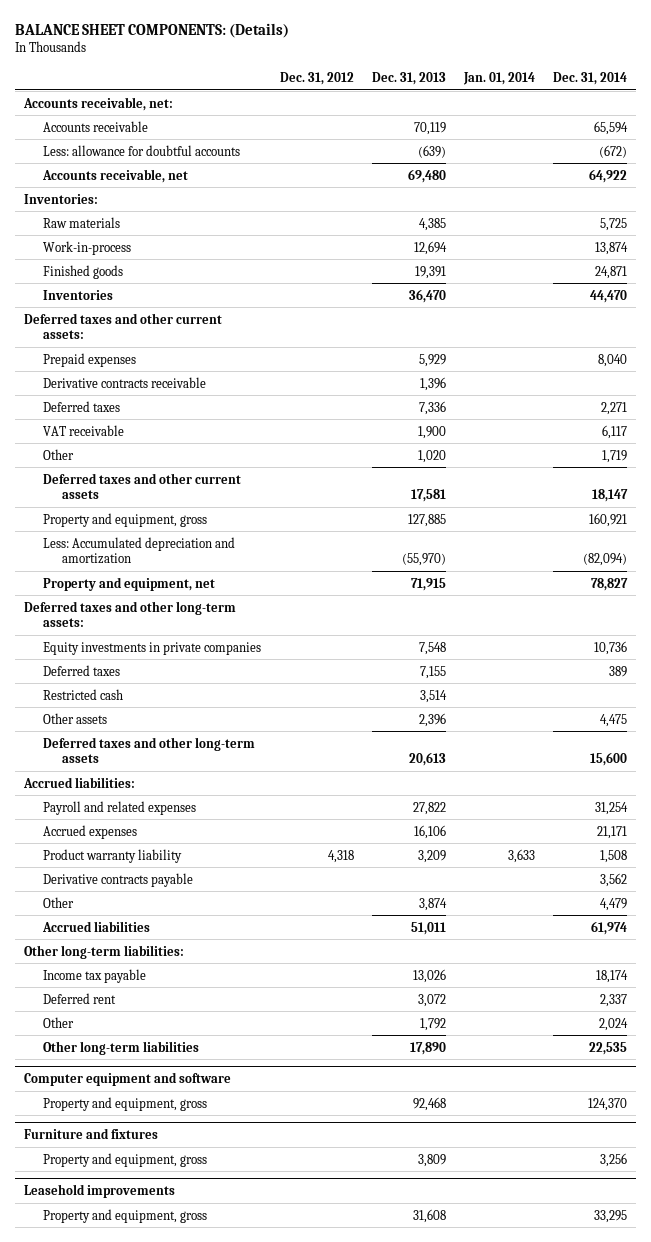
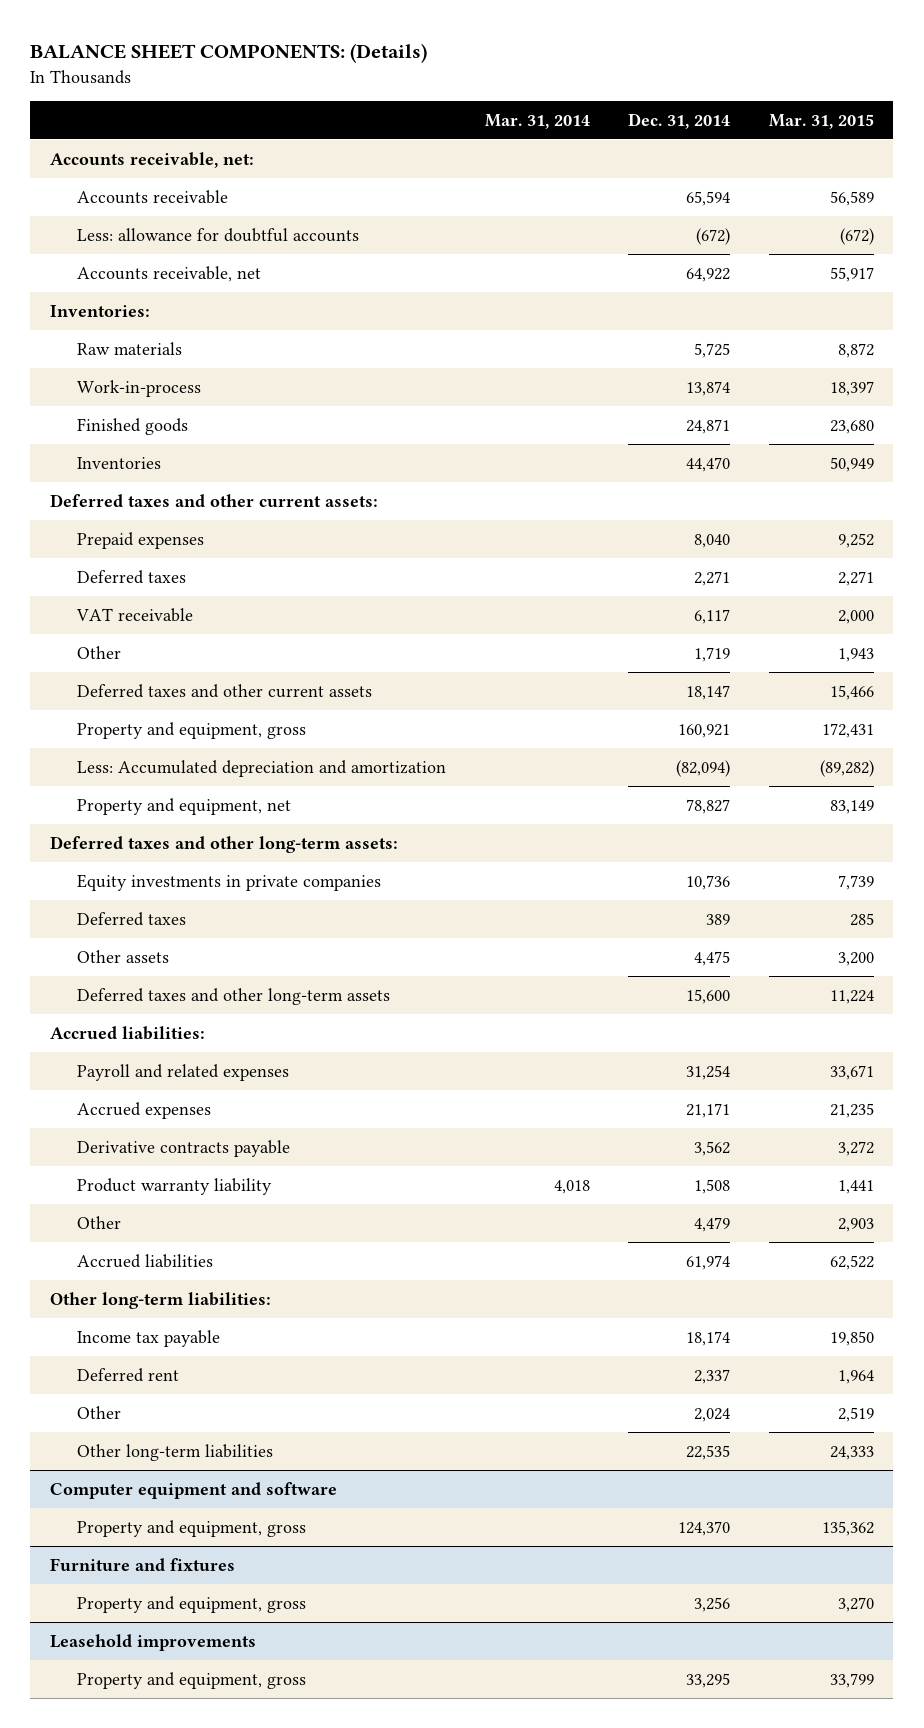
[279,71,354,85] Dec. 31, 2012 -> none
[371,71,446,85] Dec. 31, 2013 -> none
[463,71,536,85] Jan. 01, 2014 -> none
none -> [484,113,590,129] Mar. 31, 2014
none -> [769,113,875,129] Mar. 31, 2015
[43,376,207,388] Derivative contracts receivable -> none
[43,688,124,700] Restricted cash -> none
[43,848,183,863] Product warranty liability -> [76,1177,272,1195] Product warranty liability

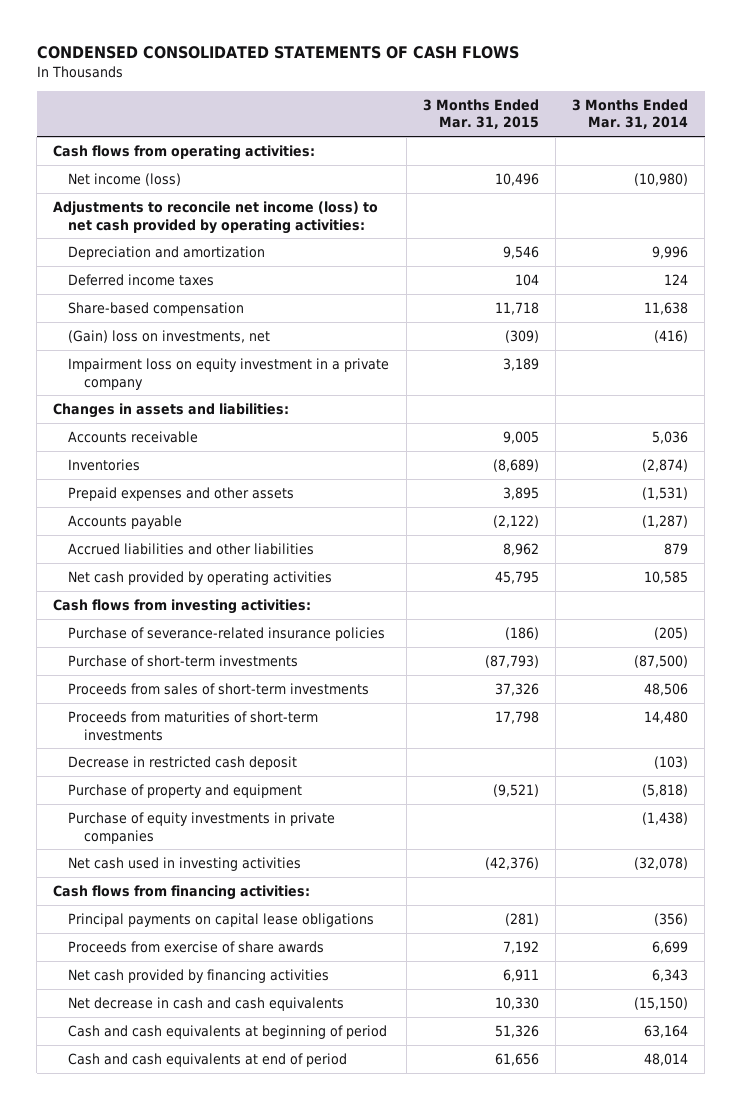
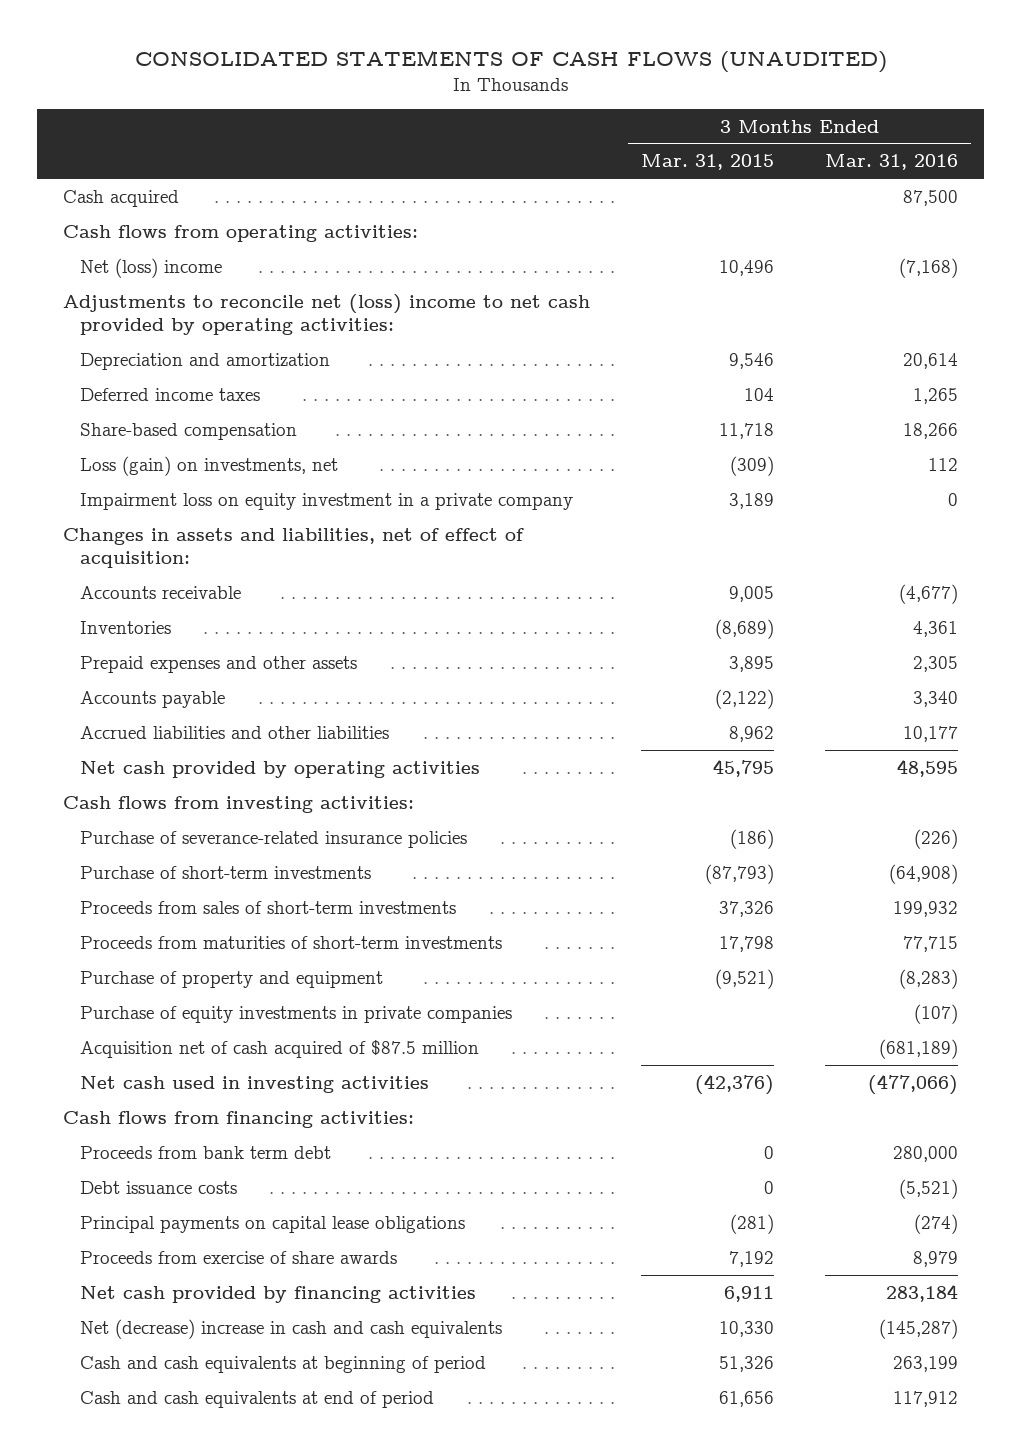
[36,46,519,60] CONDENSED CONSOLIDATED STATEMENTS OF CASH FLOWS -> [134,49,887,73] CONSOLIDATED STATEMENTS OF CASH FLOWS (UNAUDITED)
[571,98,688,130] 3 Months Ended Mar. 31, 2014 -> none
none -> [825,154,959,171] Mar. 31, 2016
none -> [62,189,179,207] Cash acquired
[68,172,182,186] Net income (loss) -> [80,257,223,278] Net (loss) income
[53,200,379,234] Adjustments to reconcile net income (loss) to net cash provided by operating activities: -> [62,293,590,335] Adjustments to reconcile net (loss) income to net cash provided by operating activities:
[68,329,271,343] (Gain) loss on investments, net -> [80,455,339,476] Loss (gain) on investments, net
[53,402,290,418] Changes in assets and liabilities: -> [62,527,524,568] Changes in assets and liabilities, net of effect of acquisition:
[68,755,298,770] Decrease in restricted cash deposit -> none
none -> [80,1039,480,1058] Acquisition net of cash acquired of $87.5 million
none -> [80,1145,332,1159] Proceeds from bank term debt
none -> [80,1180,238,1194] Debt issuance costs
[68,996,345,1011] Net decrease in cash and cash equivalents -> [80,1318,503,1339] Net (decrease) increase in cash and cash equivalents

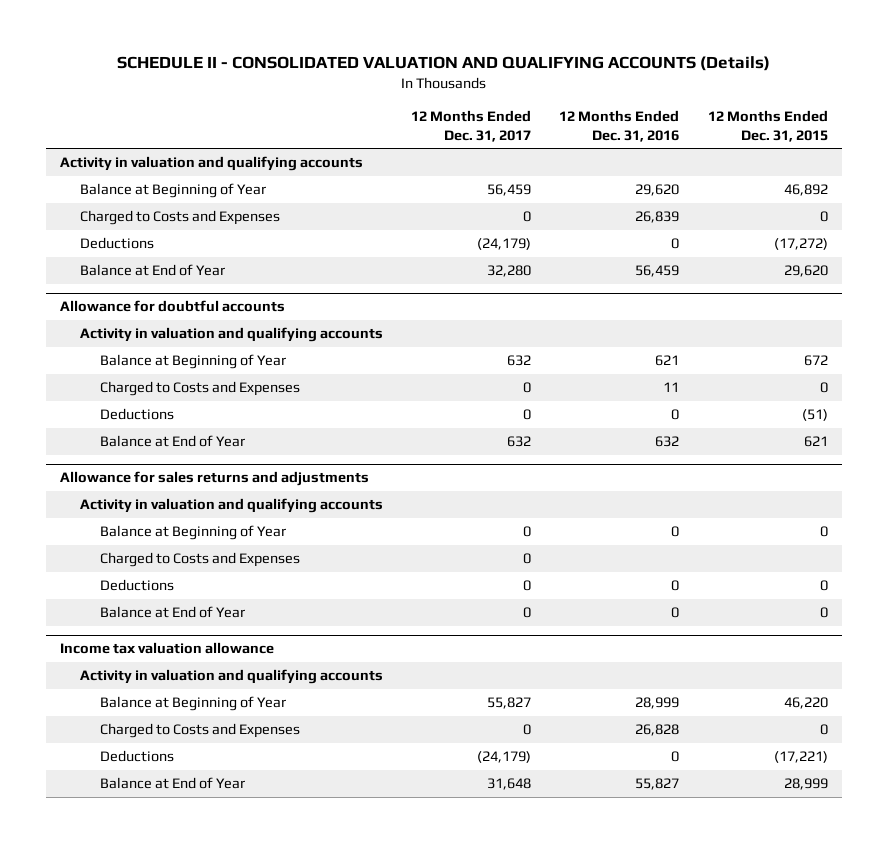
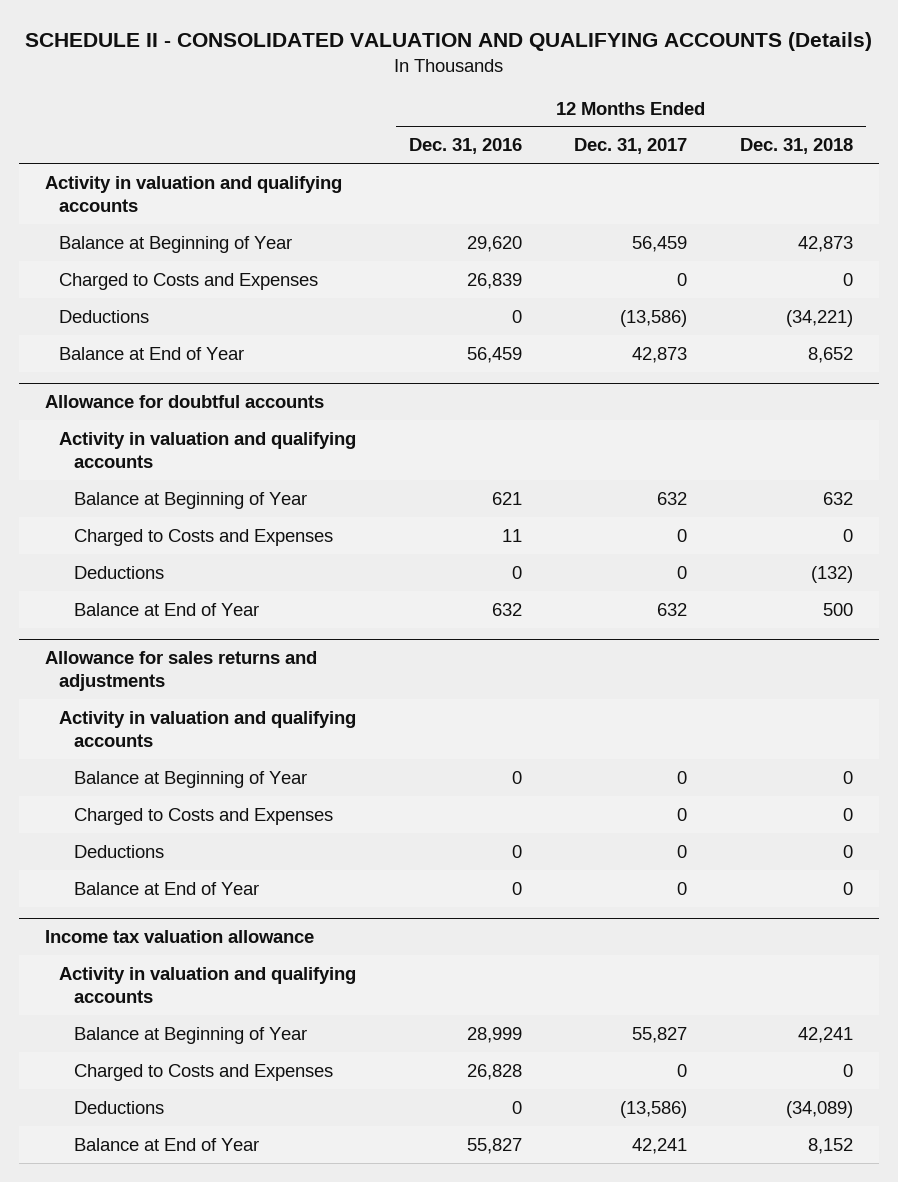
[707,110,828,142] 12 Months Ended Dec. 31, 2015 -> none
none -> [740,138,854,155] Dec. 31, 2018
[477,238,532,251] (24,179) -> [620,309,688,327] (13,586)
[487,265,532,278] 32,280 -> [632,346,688,363] 42,873
[477,751,532,764] (24,179) -> [620,1100,688,1118] (13,586)
[487,778,532,791] 31,648 -> [632,1137,688,1154] 42,241

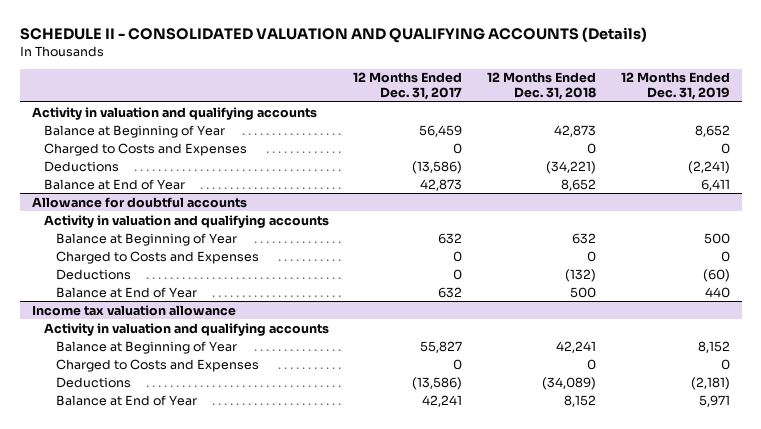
[408,138,522,155] Dec. 31, 2016 -> none
none -> [620,72,730,101] 12 Months Ended Dec. 31, 2019
[44,651,317,692] Allowance for sales returns and adjustments -> none
[59,710,357,747] Activity in valuation and qualifying accounts -> none
[73,770,307,788] Balance at Beginning of Year -> none
[73,807,333,825] Charged to Costs and Expenses -> none
[73,844,164,858] Deductions -> none
[73,881,259,895] Balance at End of Year -> none

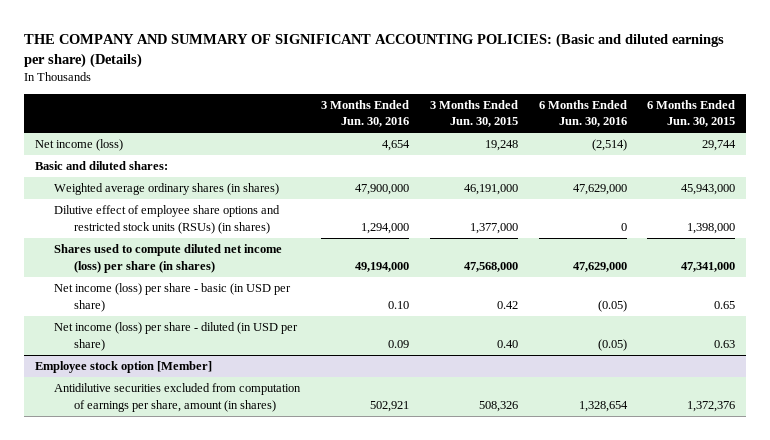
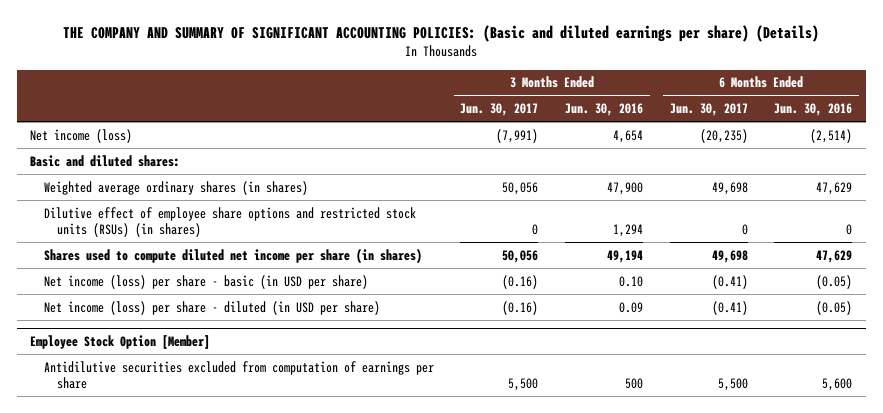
[429,100,518,128] 3 Months Ended Jun. 30, 2015 -> none
[647,100,736,128] 6 Months Ended Jun. 30, 2015 -> none
none -> [460,103,539,117] Jun. 30, 2017
none -> [669,103,748,117] Jun. 30, 2017
[355,184,410,196] 47,900,000 -> [607,181,644,195] 47,900
[572,184,627,196] 47,629,000 -> [816,181,853,195] 47,629
[361,222,410,234] 1,294,000 -> [613,224,644,238] 1,294
[54,244,283,273] Shares used to compute diluted net income (loss) per share (in shares) -> [43,247,422,264] Shares used to compute diluted net income per share (in shares)
[355,261,410,272] 49,194,000 -> [607,249,644,263] 49,194
[572,261,627,272] 47,629,000 -> [816,249,853,263] 47,629
[34,361,212,374] Employee stock option [Member] -> [30,334,211,349] Employee Stock Option [Member]
[54,383,302,412] Antidilutive securities excluded from computation of earnings per share, amount (in shares) -> [43,360,434,390] Antidilutive securities excluded from computation of earnings per share
[370,400,410,412] 502,921 -> [625,378,644,390] 500
[578,400,628,412] 1,328,654 -> [822,378,853,392] 5,600

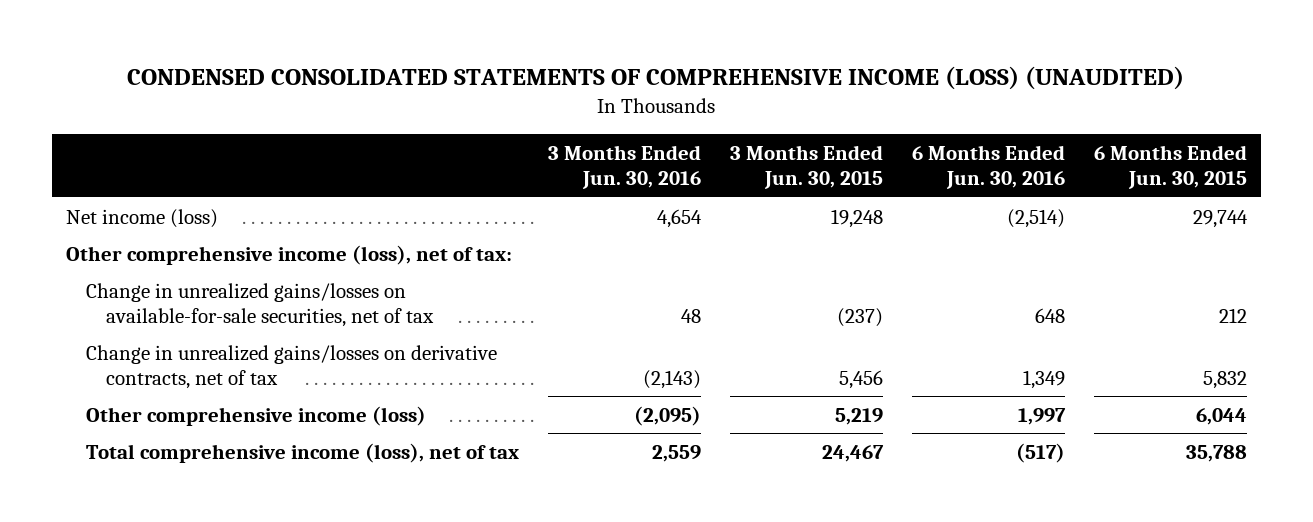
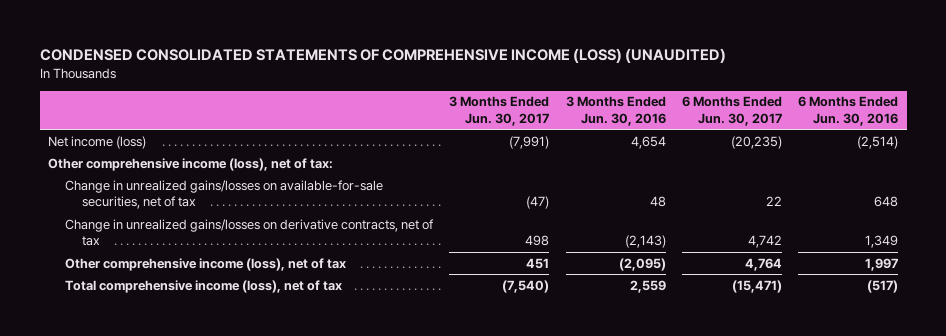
[729,145,883,190] 3 Months Ended Jun. 30, 2015 -> none
[1093,145,1247,190] 6 Months Ended Jun. 30, 2015 -> none
none -> [449,96,550,126] 3 Months Ended Jun. 30, 2017
none -> [681,96,782,126] 6 Months Ended Jun. 30, 2017
[86,405,427,426] Other comprehensive income (loss) -> [64,257,346,271] Other comprehensive income (loss), net of tax

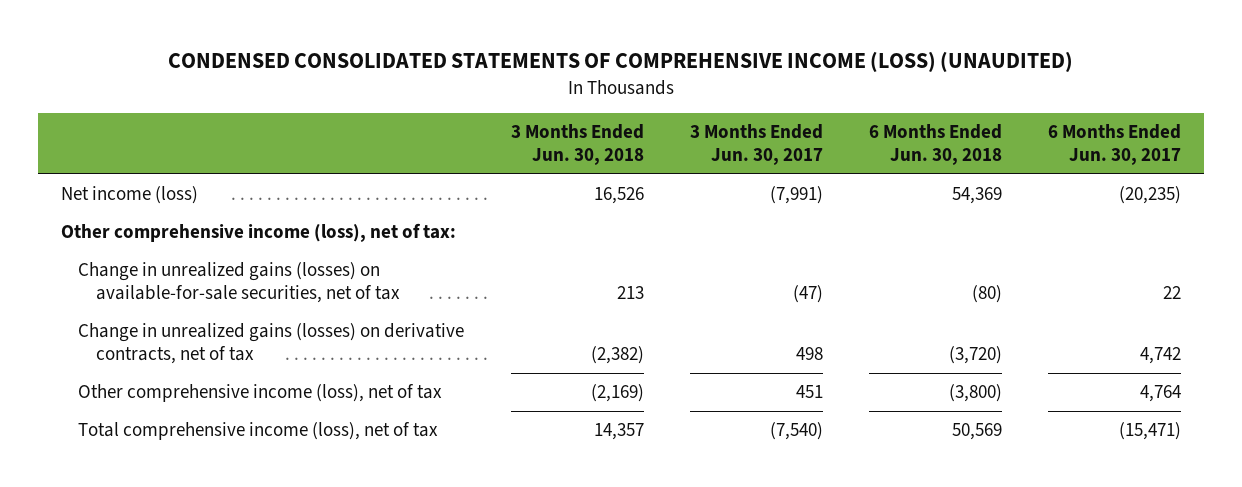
[565,96,666,126] 3 Months Ended Jun. 30, 2016 -> none
[798,96,899,126] 6 Months Ended Jun. 30, 2016 -> none
none -> [510,124,644,166] 3 Months Ended Jun. 30, 2018
none -> [868,124,1002,166] 6 Months Ended Jun. 30, 2018
[64,179,383,210] Change in unrealized gains/losses on available-for-sale securities, net of tax -> [78,262,400,304] Change in unrealized gains (losses) on available-for-sale securities, net of tax
[64,218,434,247] Change in unrealized gains/losses on derivative contracts, net of tax -> [78,323,465,365] Change in unrealized gains (losses) on derivative contracts, net of tax

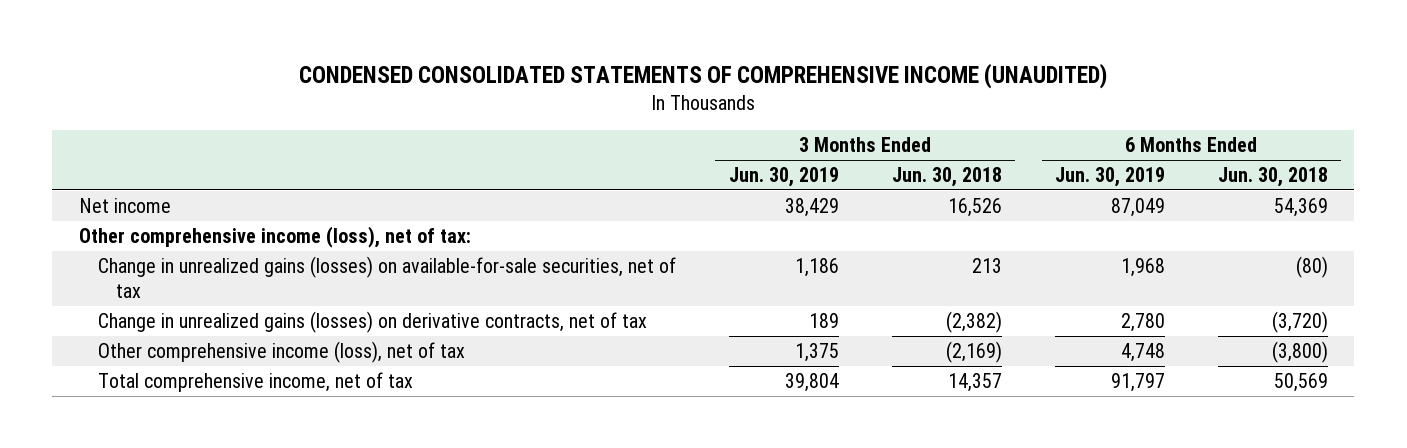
[167,50,1073,72] CONDENSED CONSOLIDATED STATEMENTS OF COMPREHENSIVE INCOME (LOSS) (UNAUDITED) -> [299,63,1108,90] CONDENSED CONSOLIDATED STATEMENTS OF COMPREHENSIVE INCOME (UNAUDITED)
[689,124,823,166] 3 Months Ended Jun. 30, 2017 -> none
[1047,124,1181,166] 6 Months Ended Jun. 30, 2017 -> none
none -> [728,167,839,188] Jun. 30, 2019
none -> [1054,167,1165,188] Jun. 30, 2019
[61,186,199,205] Net income (loss) -> [78,197,171,213] Net income
[78,422,439,441] Total comprehensive income (loss), net of tax -> [97,371,413,392] Total comprehensive income, net of tax

